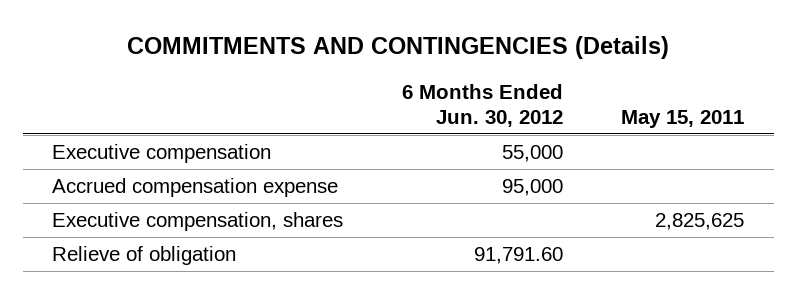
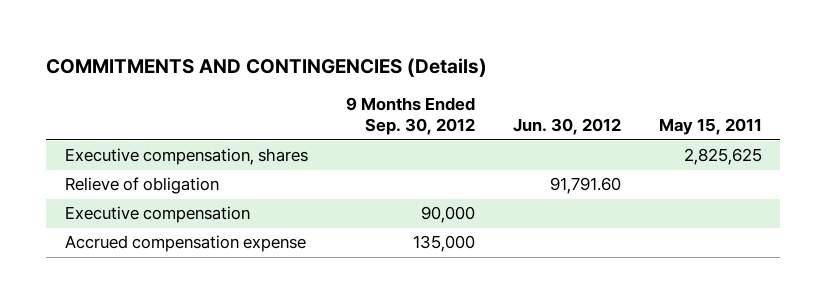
[401,83,563,127] 6 Months Ended Jun. 30, 2012 -> none
none -> [346,96,476,136] 9 Months Ended Sep. 30, 2012
none -> [512,118,621,136] Jun. 30, 2012
[51,143,271,163] Executive compensation -> [65,206,251,224] Executive compensation
[51,177,338,197] Accrued compensation expense -> [65,235,307,253] Accrued compensation expense

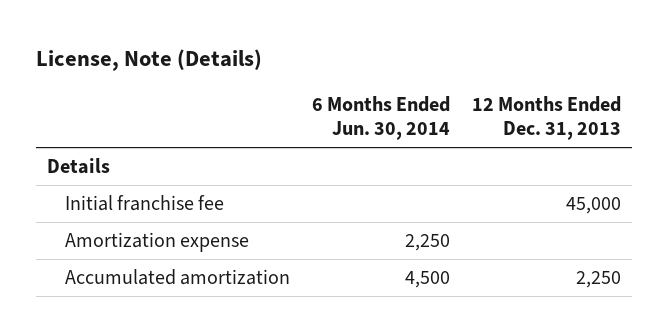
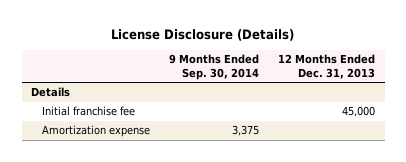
[35,49,262,72] License, Note (Details) -> [111,28,295,41] License Disclosure (Details)
[312,96,451,141] 6 Months Ended Jun. 30, 2014 -> none
none -> [168,54,259,80] 9 Months Ended Sep. 30, 2014
[65,269,291,286] Accumulated amortization -> none

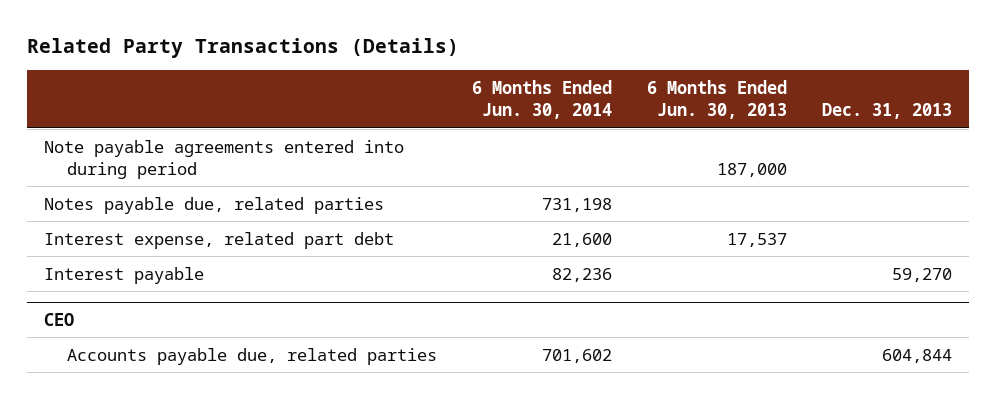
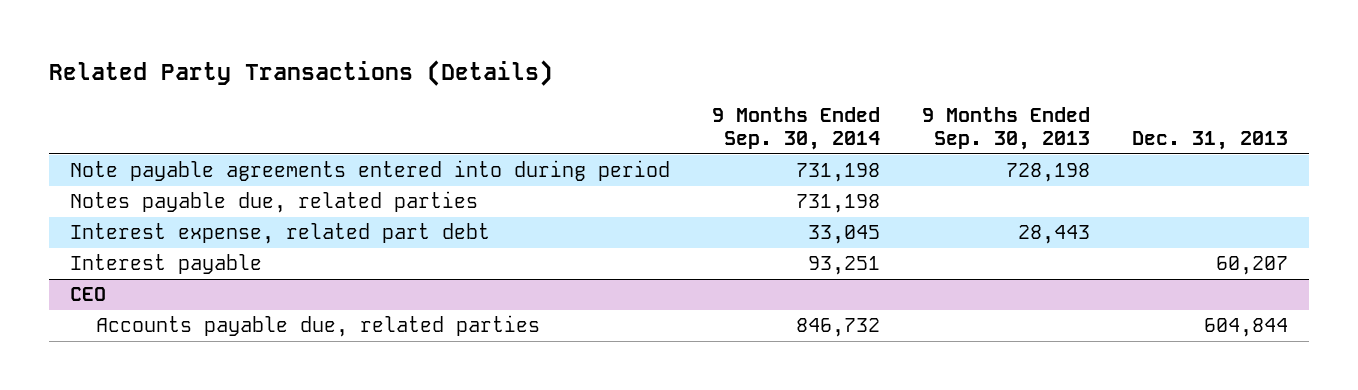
[472,80,613,120] 6 Months Ended Jun. 30, 2014 -> none
[647,80,788,120] 6 Months Ended Jun. 30, 2013 -> none
none -> [711,107,880,151] 9 Months Ended Sep. 30, 2014
none -> [922,107,1091,151] 9 Months Ended Sep. 30, 2013
[891,267,952,282] 59,270 -> [1216,256,1289,276] 60,207

